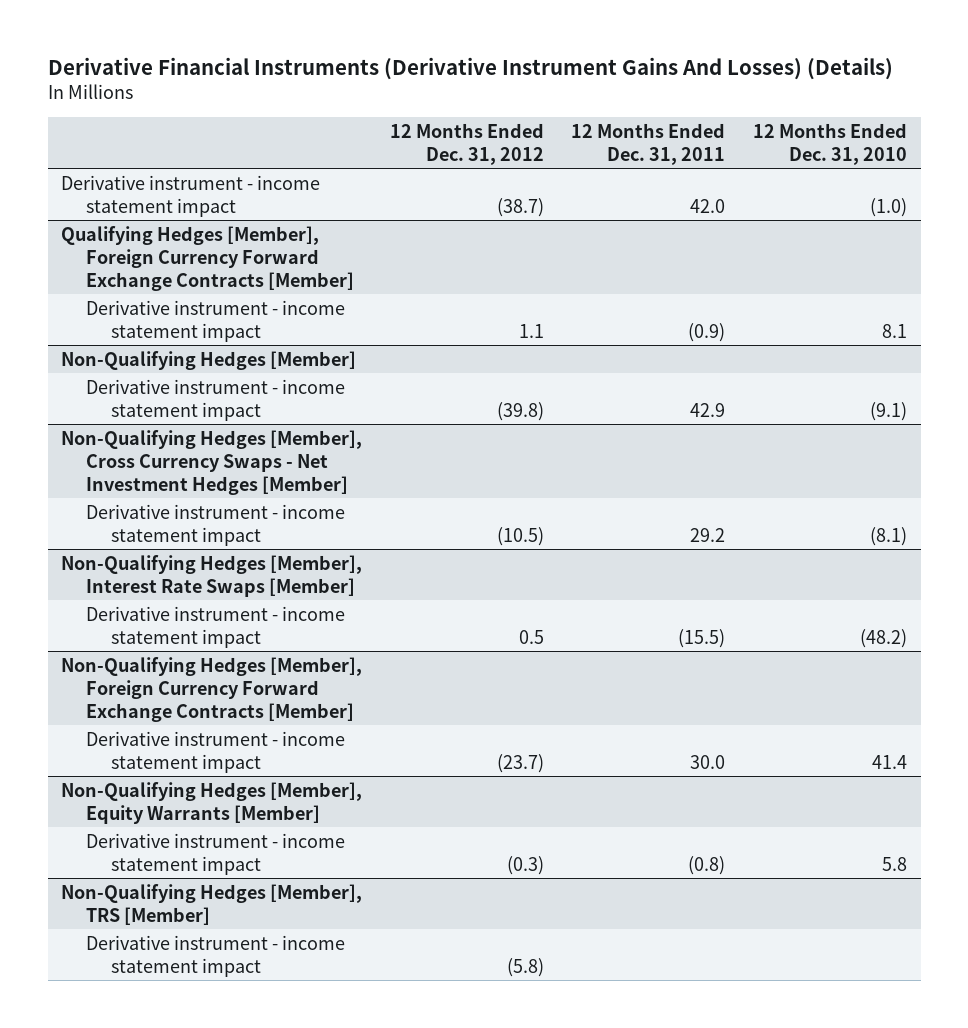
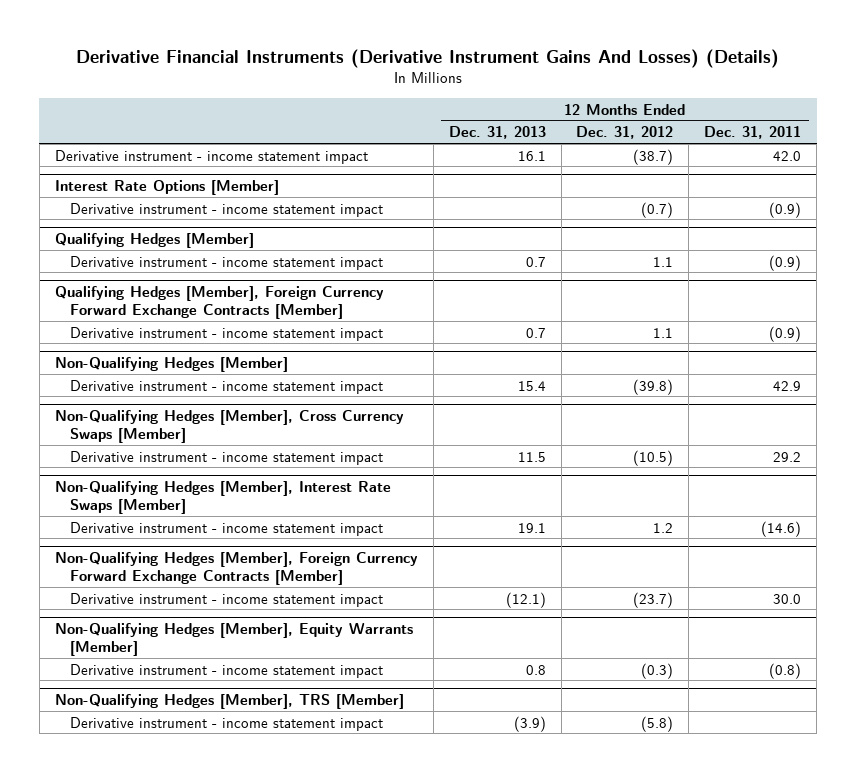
[752,122,907,165] 12 Months Ended Dec. 31, 2010 -> none
none -> [448,126,546,140] Dec. 31, 2013
none -> [54,180,279,196] Interest Rate Options [Member]
none -> [69,202,383,217] Derivative instrument - income statement impact
none -> [54,233,254,249] Qualifying Hedges [Member]
none -> [69,255,383,270] Derivative instrument - income statement impact
[61,429,363,495] Non-Qualifying Hedges [Member], Cross Currency Swaps - Net Investment Hedges [Member] -> [54,410,404,444] Non-Qualifying Hedges [Member], Cross Currency Swaps [Member]
[518,629,544,644] 0.5 -> [653,522,674,533] 1.2
[678,628,726,648] (15.5) -> [761,520,802,537] (14.6)

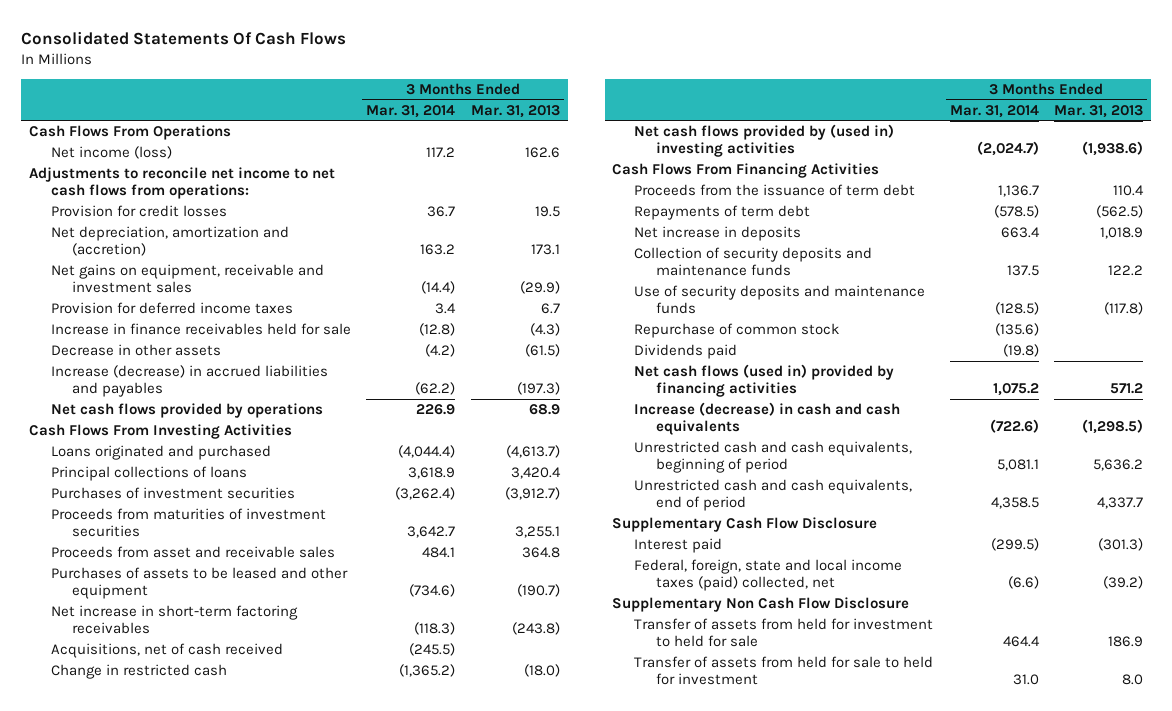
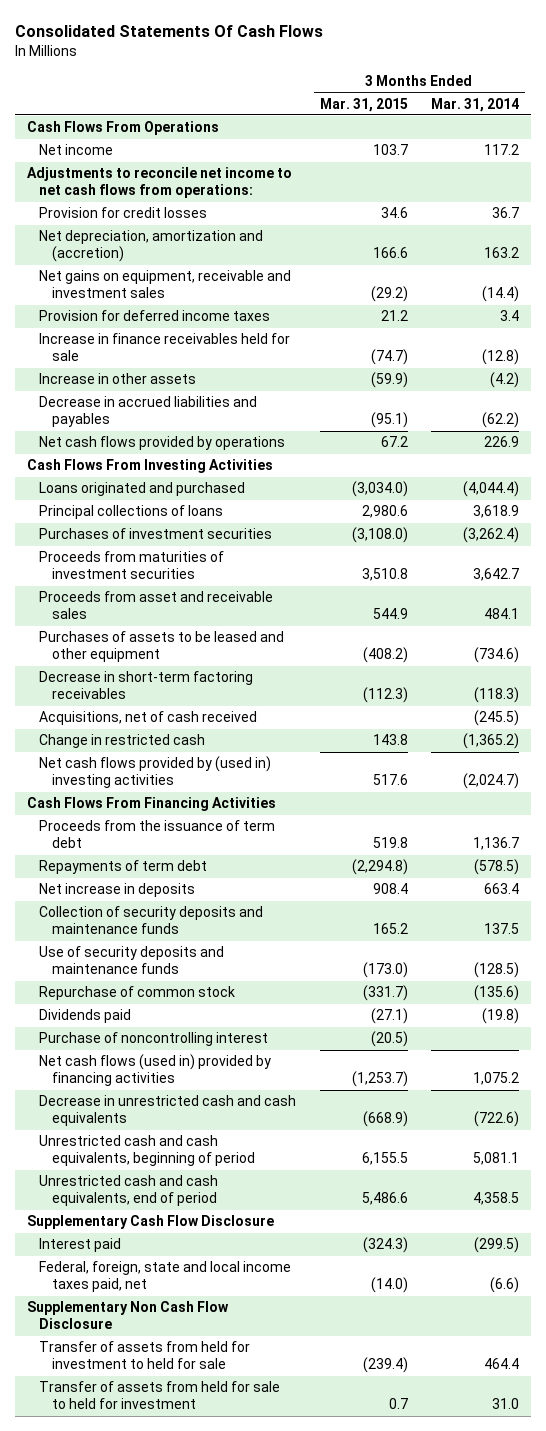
[470,104,560,118] Mar. 31, 2013 -> none
none -> [319,97,408,112] Mar. 31, 2015
[50,146,172,160] Net income (loss) -> [39,144,114,156] Net income
[50,344,221,357] Decrease in other assets -> [39,373,197,385] Increase in other assets
[50,365,328,398] Increase (decrease) in accrued liabilities and payables -> [39,396,258,428] Decrease in accrued liabilities and payables
[50,605,298,635] Net increase in short-term factoring receivables -> [39,671,254,700] Decrease in short-term factoring receivables
none -> [39,1032,269,1047] Purchase of noncontrolling interest
[634,402,901,436] Increase (decrease) in cash and cash equivalents -> [39,1095,297,1127] Decrease in unrestricted cash and cash equivalents
[634,559,903,592] Federal, foreign, state and local income taxes (paid) collected, net -> [39,1261,292,1293] Federal, foreign, state and local income taxes paid, net

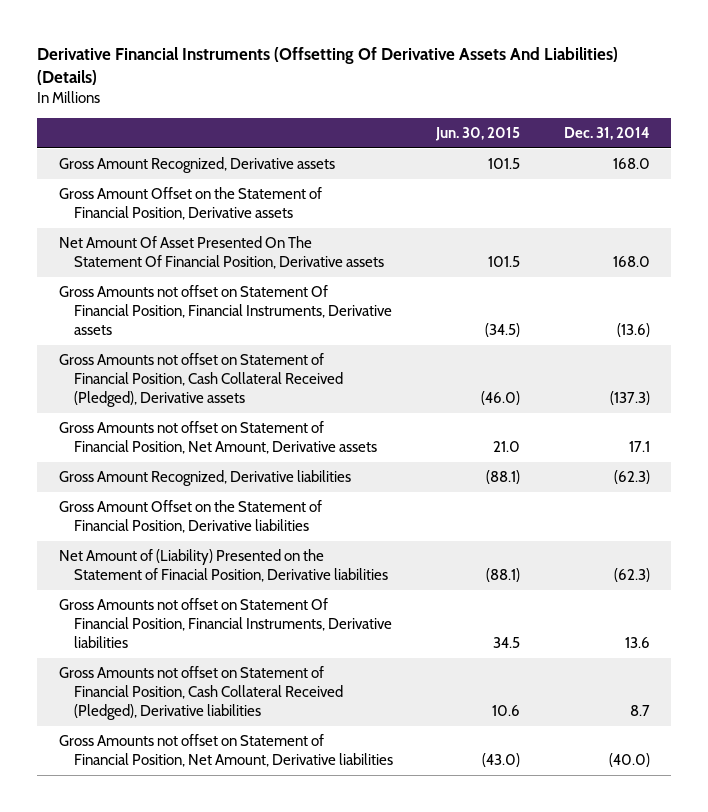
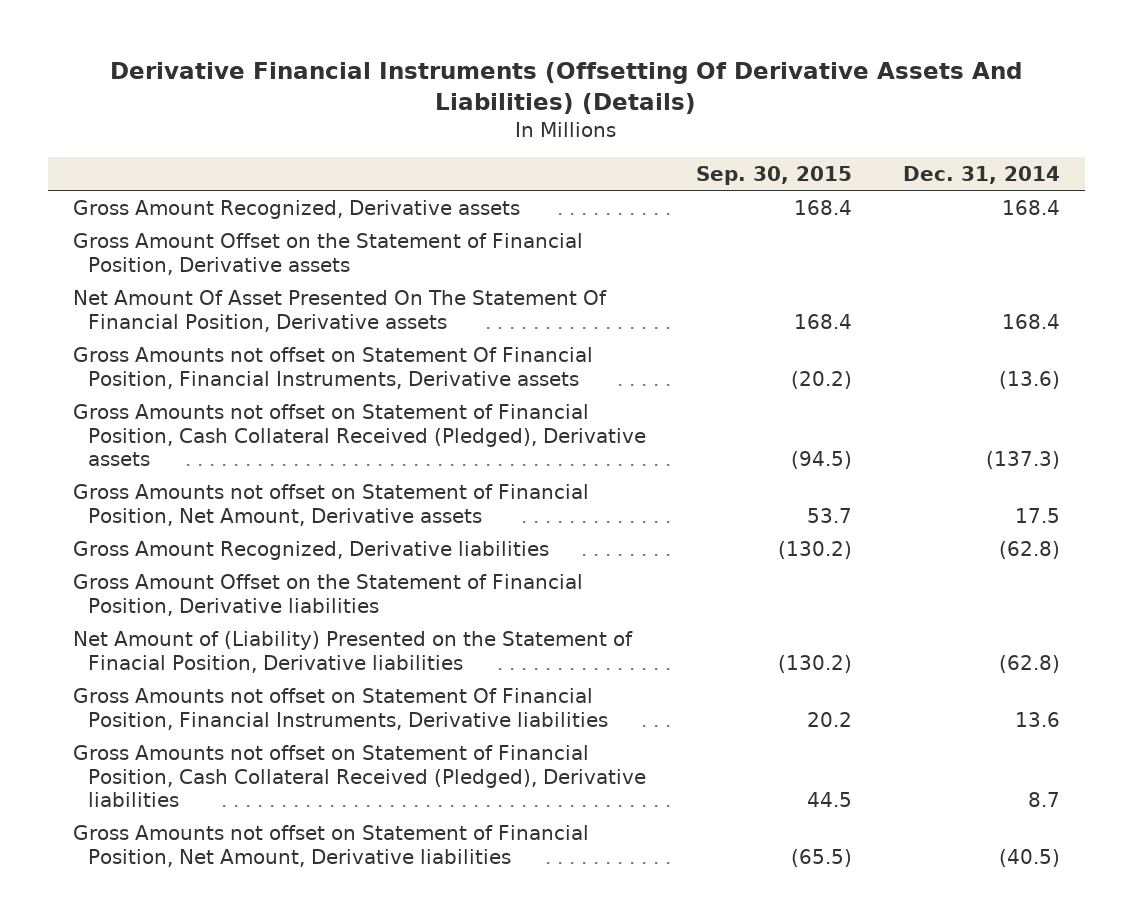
[435,127,521,142] Jun. 30, 2015 -> none
none -> [696,166,853,186] Sep. 30, 2015
[612,158,650,170] 168.0 -> [1001,199,1060,215] 168.4
[612,256,650,268] 168.0 -> [1001,313,1060,329] 168.4
[628,441,650,453] 17.1 -> [1014,507,1060,523] 17.5
[613,470,650,485] (62.3) -> [998,540,1060,559] (62.8)
[613,568,650,583] (62.3) -> [998,654,1060,673] (62.8)
[608,753,650,768] (40.0) -> [998,848,1060,867] (40.5)

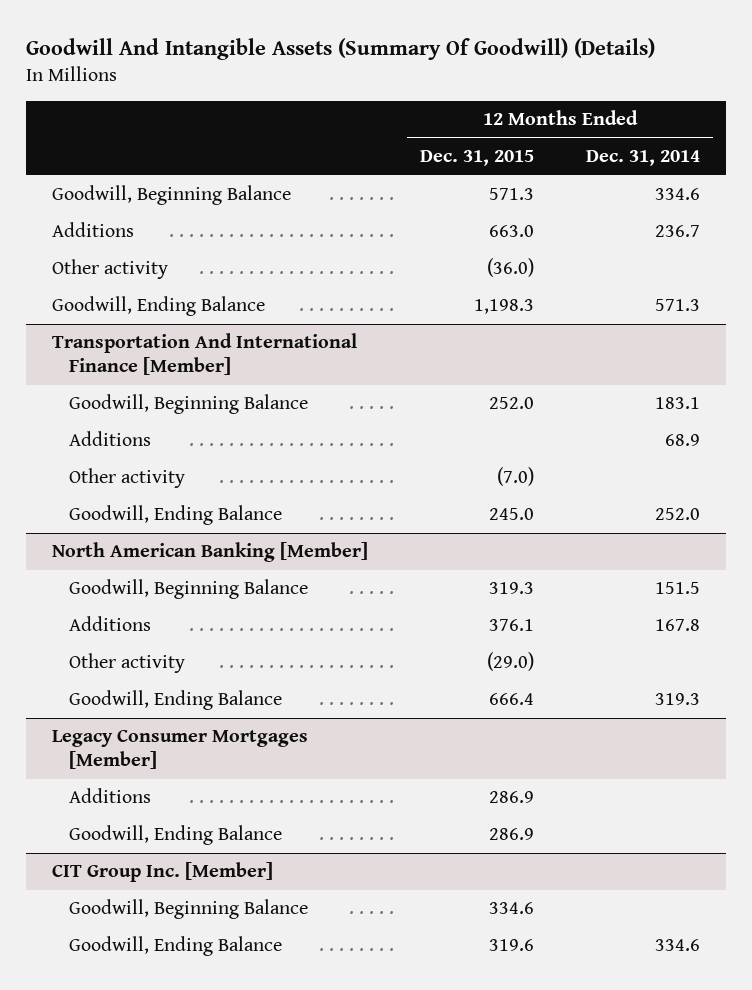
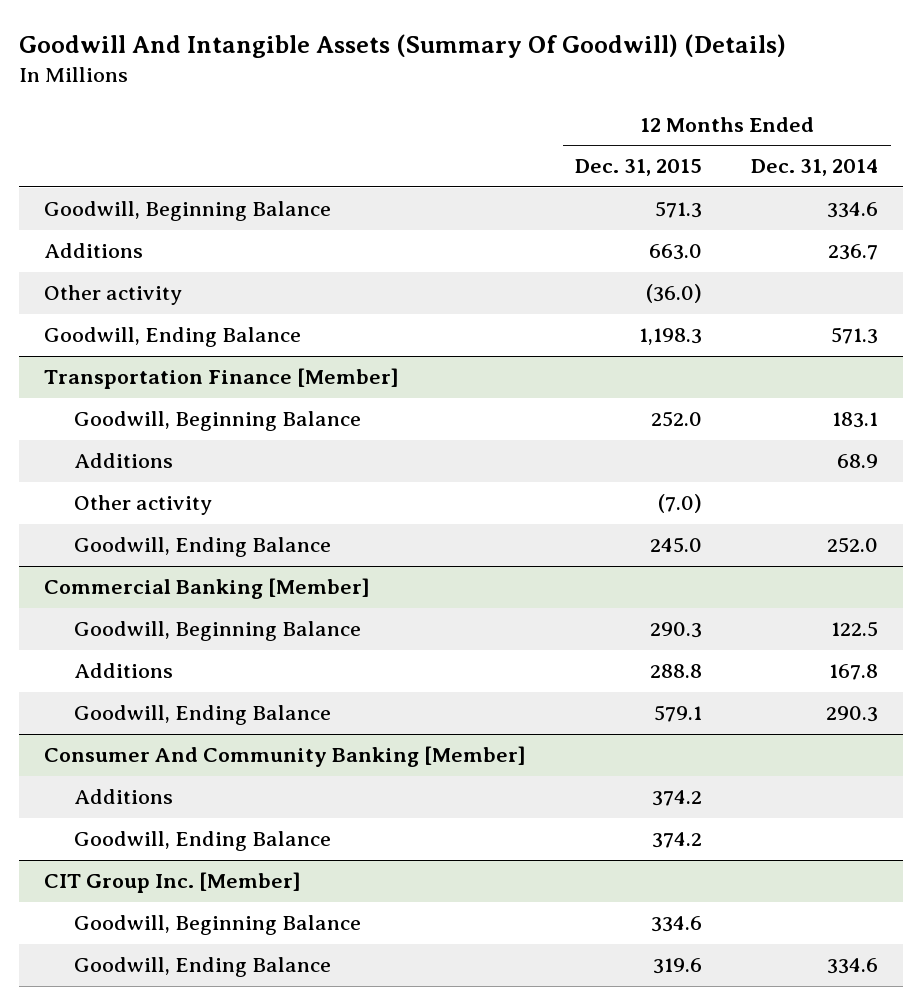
[51,333,357,376] Transportation And International Finance [Member] -> [43,368,399,390] Transportation Finance [Member]
[51,542,368,563] North American Banking [Member] -> none
[69,653,186,674] Other activity -> none
[51,729,308,770] Legacy Consumer Mortgages [Member] -> none
none -> [43,578,370,600] Commercial Banking [Member]
[488,582,534,595] 319.3 -> [650,622,703,639] 290.3
[654,582,700,595] 151.5 -> [831,621,879,638] 122.5
[488,619,534,632] 376.1 -> [650,664,703,679] 288.8
[488,693,534,706] 666.4 -> [654,705,703,723] 579.1
[654,693,700,706] 319.3 -> [826,706,879,723] 290.3
none -> [43,746,526,768] Consumer And Community Banking [Member]
[488,791,534,804] 286.9 -> [652,790,703,807] 374.2
[488,828,534,841] 286.9 -> [652,832,703,849] 374.2

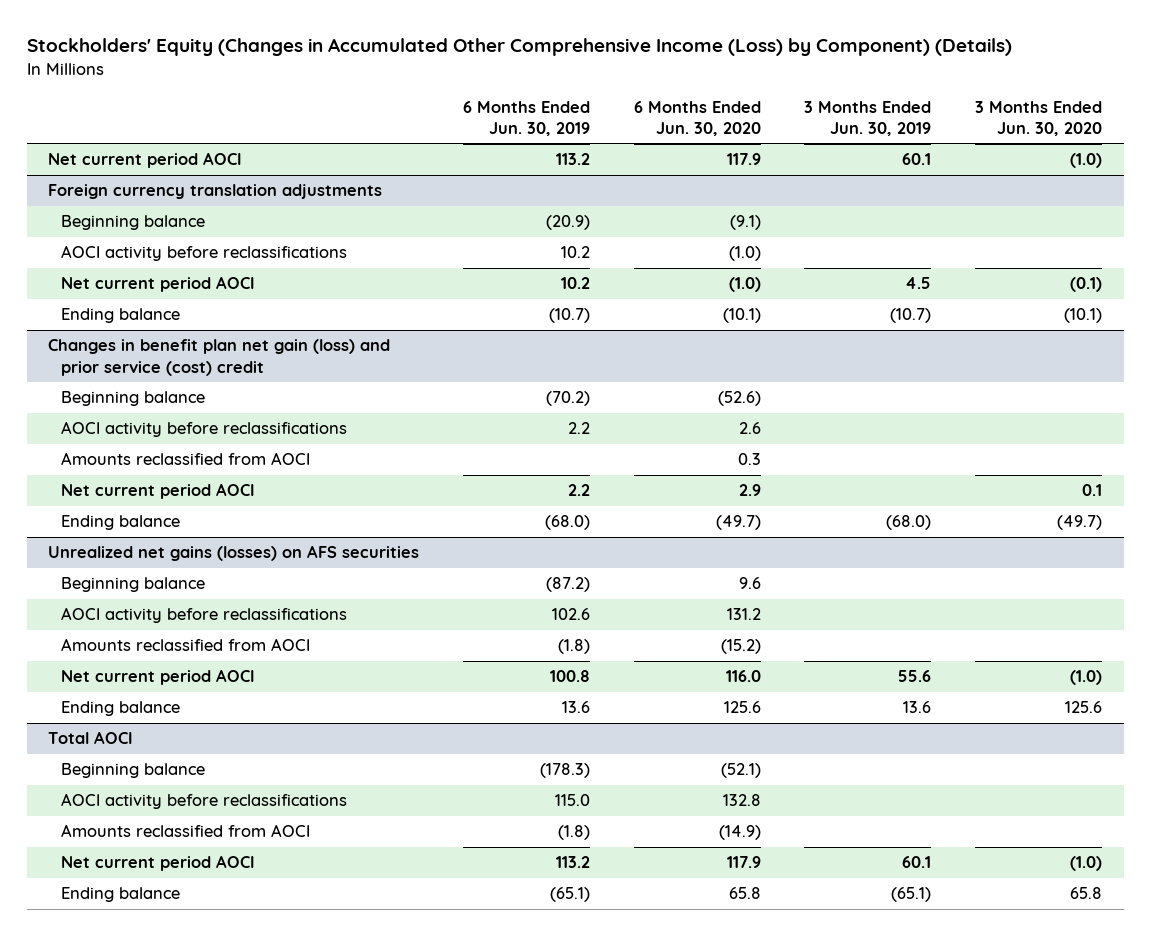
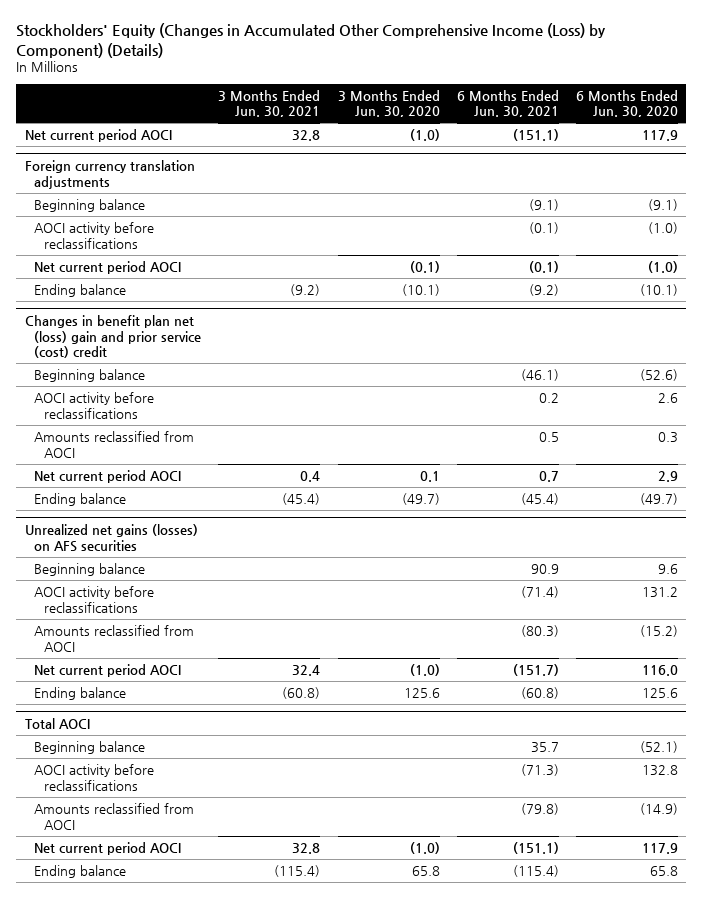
[463,100,591,137] 6 Months Ended Jun. 30, 2019 -> none
[804,100,932,137] 3 Months Ended Jun. 30, 2019 -> none
none -> [218,89,321,118] 3 Months Ended Jun. 30, 2021
none -> [456,89,559,118] 6 Months Ended Jun. 30, 2021
[48,339,391,376] Changes in benefit plan net gain (loss) and prior service (cost) credit -> [24,314,202,359] Changes in benefit plan net (loss) gain and prior service (cost) credit

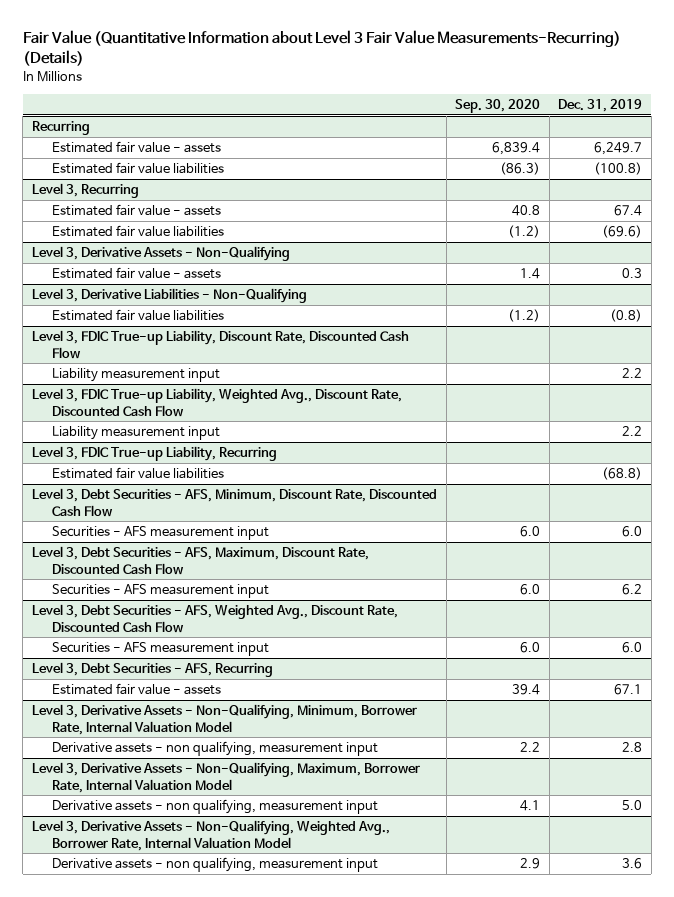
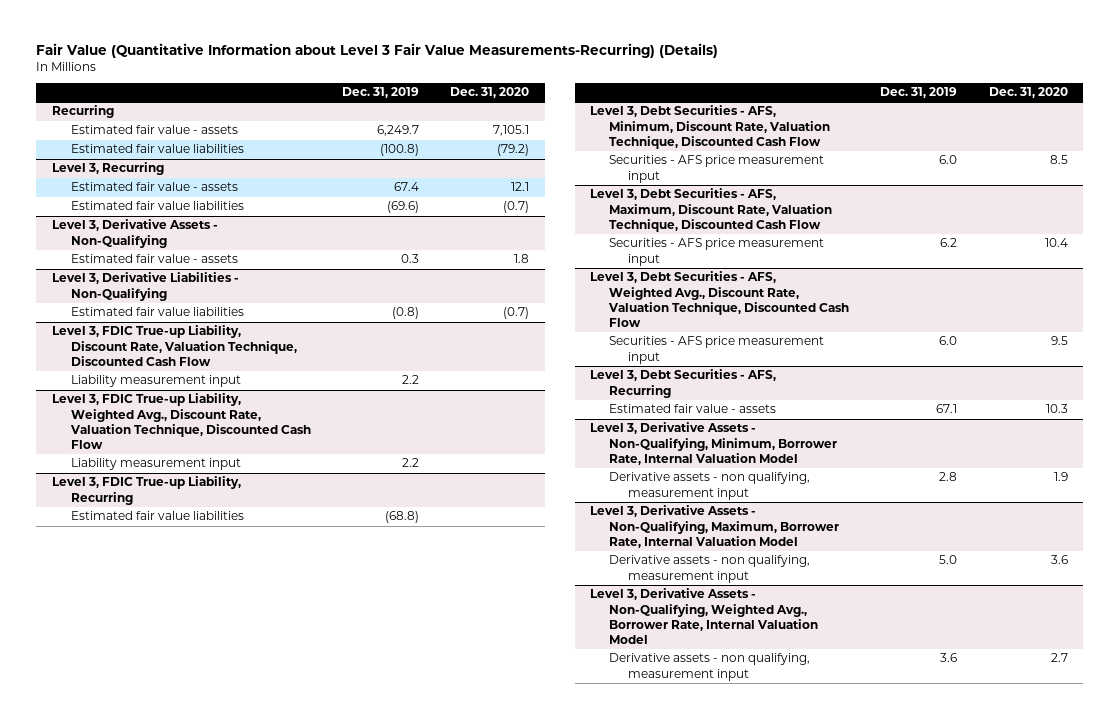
[455,99,541,114] Sep. 30, 2020 -> none
none -> [450,87,530,99] Dec. 31, 2020
[31,330,409,359] Level 3, FDIC True-up Liability, Discount Rate, Discounted Cash Flow -> [52,325,297,366] Level 3, FDIC True-up Liability, Discount Rate, Valuation Technique, Discounted Cash Flow
[31,388,402,417] Level 3, FDIC True-up Liability, Weighted Avg., Discount Rate, Discounted Cash Flow -> [52,393,311,449] Level 3, FDIC True-up Liability, Weighted Avg., Discount Rate, Valuation Technique, Discounted Cash Flow
[31,488,437,517] Level 3, Debt Securities - AFS, Minimum, Discount Rate, Discounted Cash Flow -> [590,105,831,149] Level 3, Debt Securities - AFS, Minimum, Discount Rate, Valuation Technique, Discounted Cash Flow
[52,526,270,541] Securities - AFS measurement input -> [609,155,825,183] Securities - AFS price measurement input
[31,546,369,575] Level 3, Debt Securities - AFS, Maximum, Discount Rate, Discounted Cash Flow -> [590,188,833,232] Level 3, Debt Securities - AFS, Maximum, Discount Rate, Valuation Technique, Discounted Cash Flow
[52,584,270,599] Securities - AFS measurement input -> [609,238,825,266] Securities - AFS price measurement input
[31,604,398,633] Level 3, Debt Securities - AFS, Weighted Avg., Discount Rate, Discounted Cash Flow -> [590,271,850,327] Level 3, Debt Securities - AFS, Weighted Avg., Discount Rate, Valuation Technique, Discounted Cash Flow
[52,642,270,657] Securities - AFS measurement input -> [609,336,825,364] Securities - AFS price measurement input

